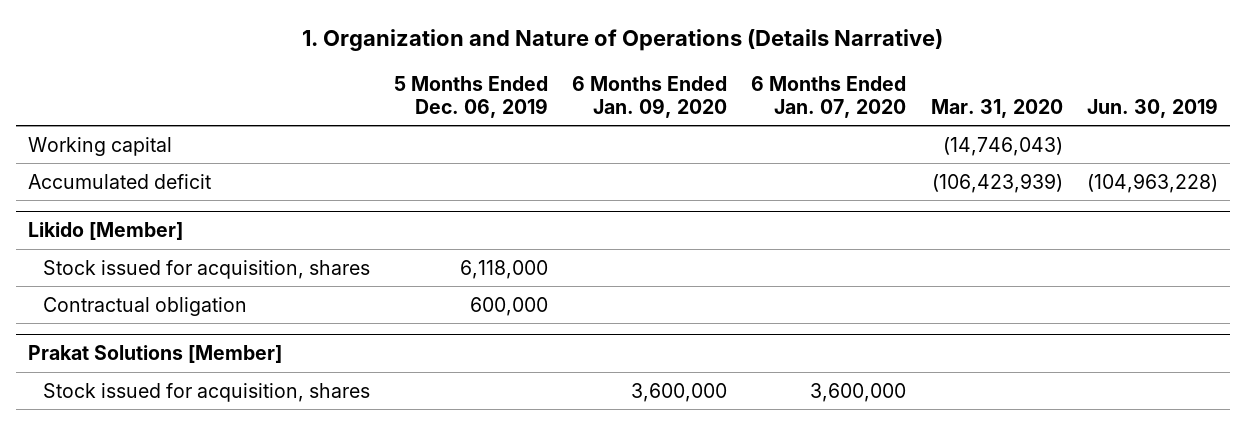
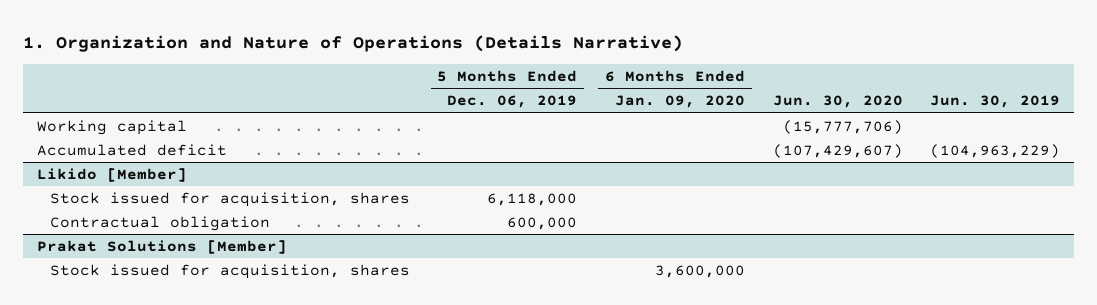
[751,75,907,118] 6 Months Ended Jan. 07, 2020 -> none
[930,98,1063,118] Mar. 31, 2020 -> none
none -> [772,95,903,109] Jun. 30, 2020
[1086,172,1218,193] (104,963,228) -> [930,143,1061,158] (104,963,229)

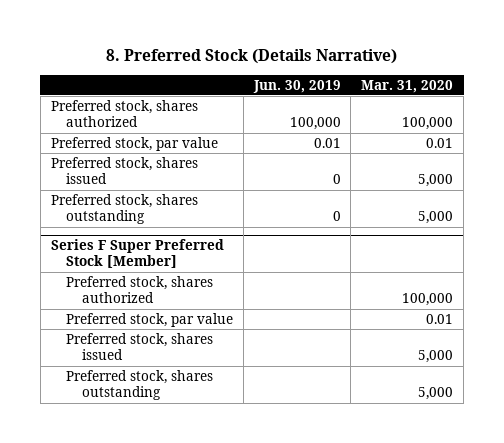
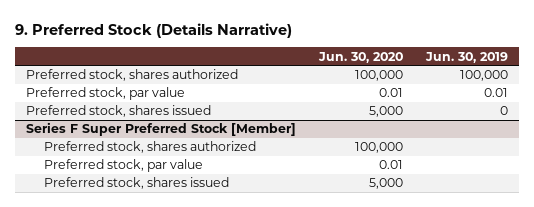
[106,49,398,65] 8. Preferred Stock (Details Narrative) -> [15,22,293,38] 9. Preferred Stock (Details Narrative)
[361,79,454,93] Mar. 31, 2020 -> none
none -> [318,51,404,63] Jun. 30, 2020
[50,194,198,225] Preferred stock, shares outstanding -> none
[66,370,214,401] Preferred stock, shares outstanding -> none

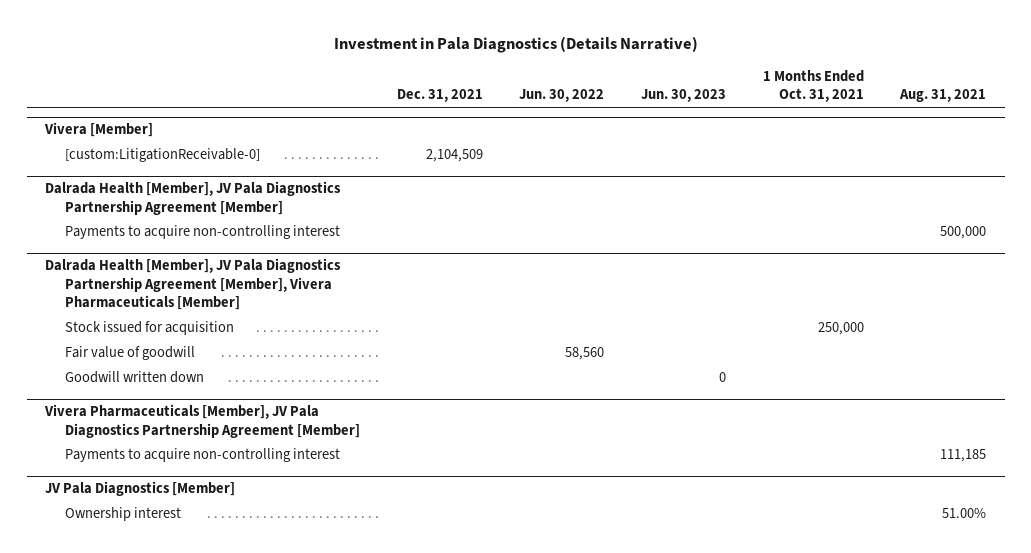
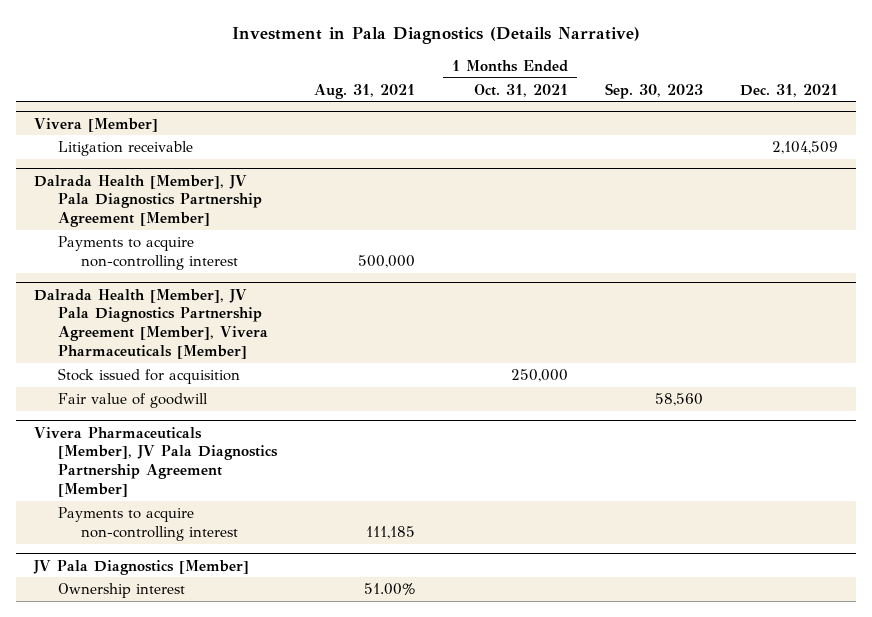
[519,89,605,103] Jun. 30, 2022 -> none
[641,89,727,103] Jun. 30, 2023 -> none
none -> [604,82,703,99] Sep. 30, 2023
[65,148,261,163] [custom:LitigationReceivable-0] -> [57,141,193,157] Litigation receivable
[65,371,205,384] Goodwill written down -> none

